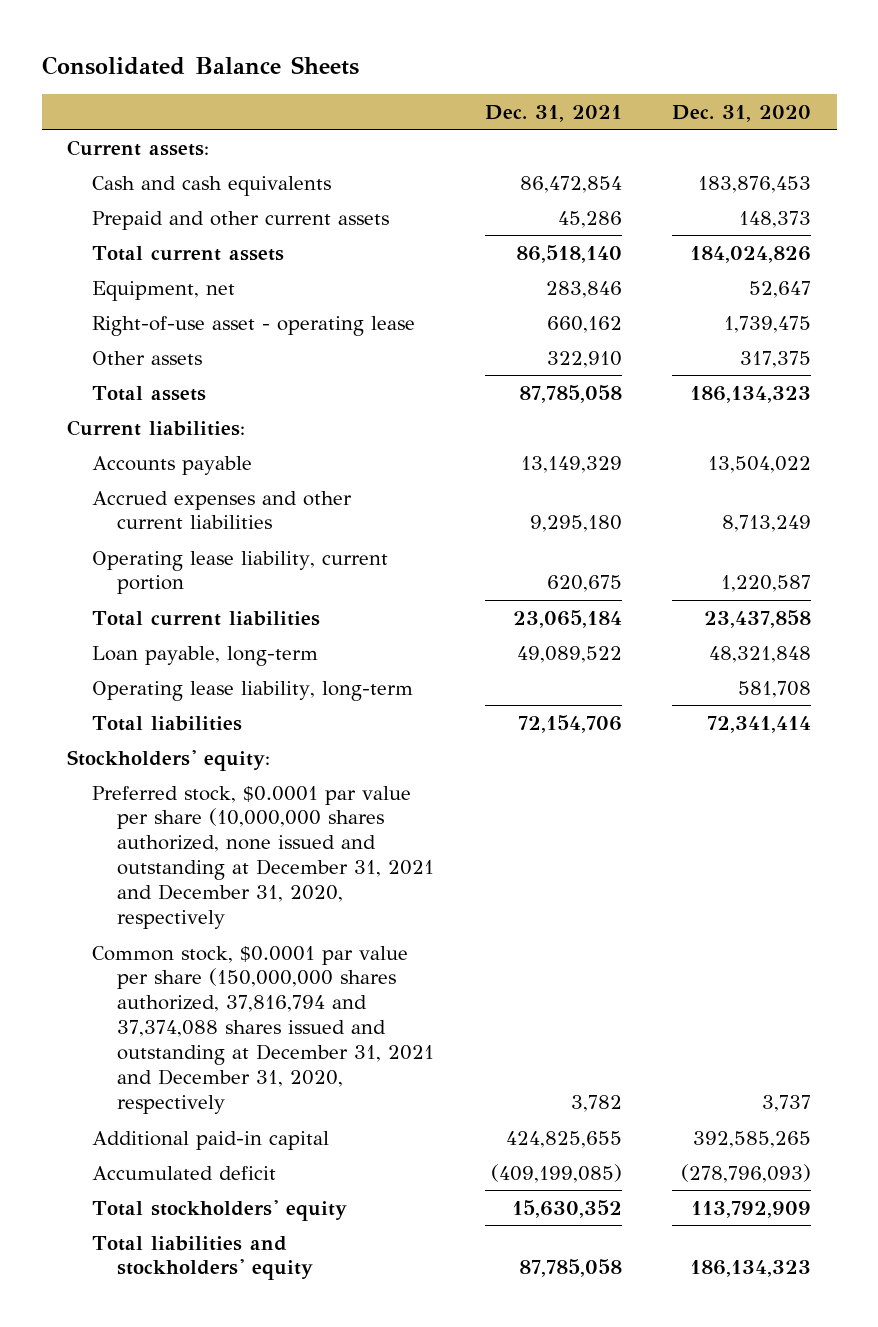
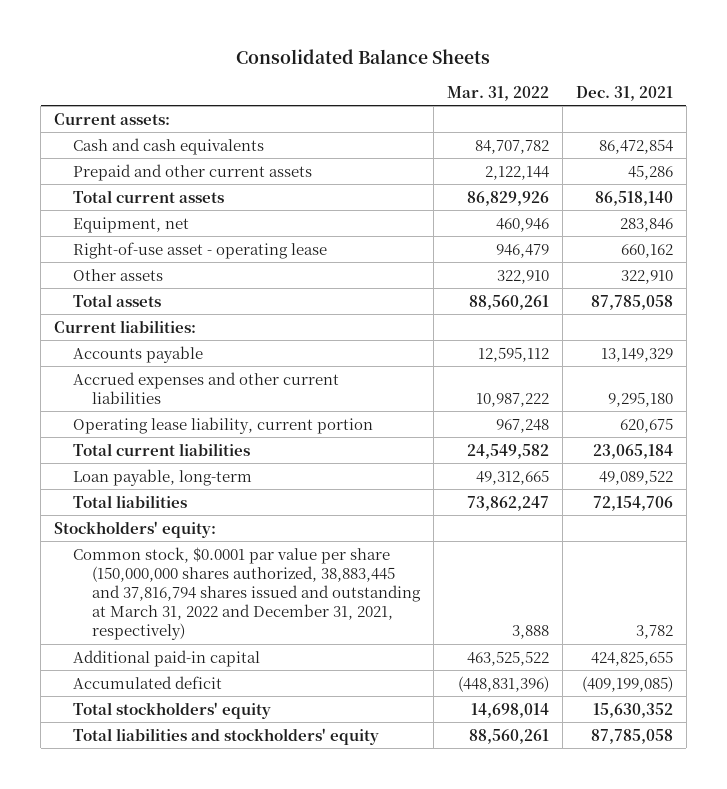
[672,104,812,122] Dec. 31, 2020 -> none
none -> [446,85,549,101] Mar. 31, 2022
[91,680,413,701] Operating lease liability, long-term -> none
[91,785,434,930] Preferred stock, $0.0001 par value per share (10,000,000 shares authorized, none issued and outstanding at December 31, 2021 and December 31, 2020, respectively -> none
[91,945,434,1115] Common stock, $0.0001 par value per share (150,000,000 shares authorized, 37,816,794 and 37,374,088 shares issued and outstanding at December 31, 2021 and December 31, 2020, respectively -> [72,546,421,641] Common stock, $0.0001 par value per share (150,000,000 shares authorized, 38,883,445 and 37,816,794 shares issued and outstanding at March 31, 2022 and December 31, 2021, respectively)

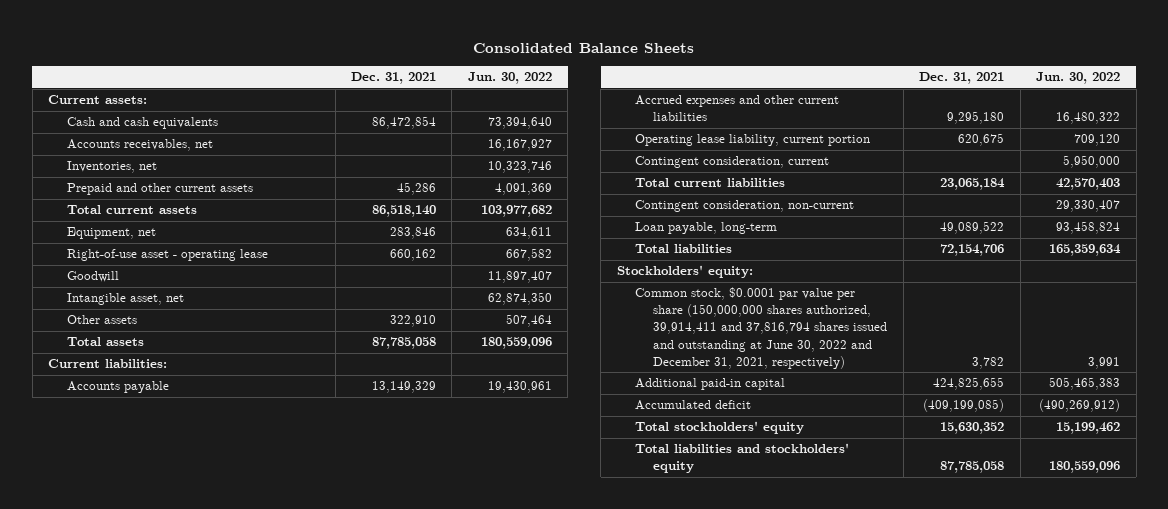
[446,85,549,101] Mar. 31, 2022 -> none
none -> [467,72,552,85] Jun. 30, 2022
none -> [66,139,213,152] Accounts receivables, net
none -> [66,161,157,174] Inventories, net
none -> [66,271,119,283] Goodwill
none -> [66,293,184,306] Intangible asset, net
none -> [635,156,830,169] Contingent consideration, current
none -> [635,200,855,213] Contingent consideration, non-current
[72,546,421,641] Common stock, $0.0001 par value per share (150,000,000 shares authorized, 38,883,445 and 37,816,794 shares issued and outstanding at March 31, 2022 and December 31, 2021, respectively) -> [635,287,888,369] Common stock, $0.0001 par value per share (150,000,000 shares authorized, 39,914,411 and 37,816,794 shares issued and outstanding at June 30, 2022 and December 31, 2021, respectively)

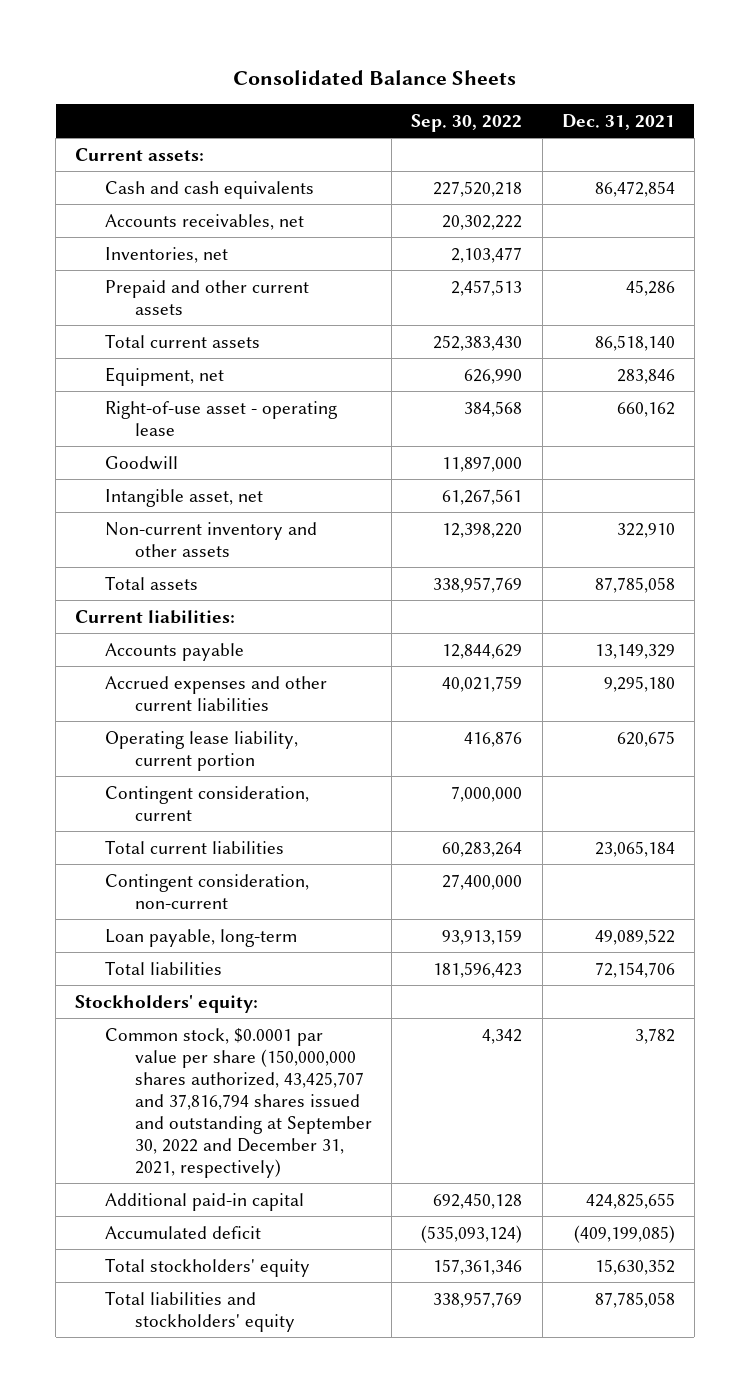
[467,72,552,85] Jun. 30, 2022 -> none
none -> [411,113,523,132] Sep. 30, 2022
[66,315,137,325] Other assets -> [105,521,318,557] Non-current inventory and other assets
[635,287,888,369] Common stock, $0.0001 par value per share (150,000,000 shares authorized, 39,914,411 and 37,816,794 shares issued and outstanding at June 30, 2022 and December 31, 2021, respectively) -> [105,1027,373,1178] Common stock, $0.0001 par value per share (150,000,000 shares authorized, 43,425,707 and 37,816,794 shares issued and outstanding at September 30, 2022 and December 31, 2021, respectively)

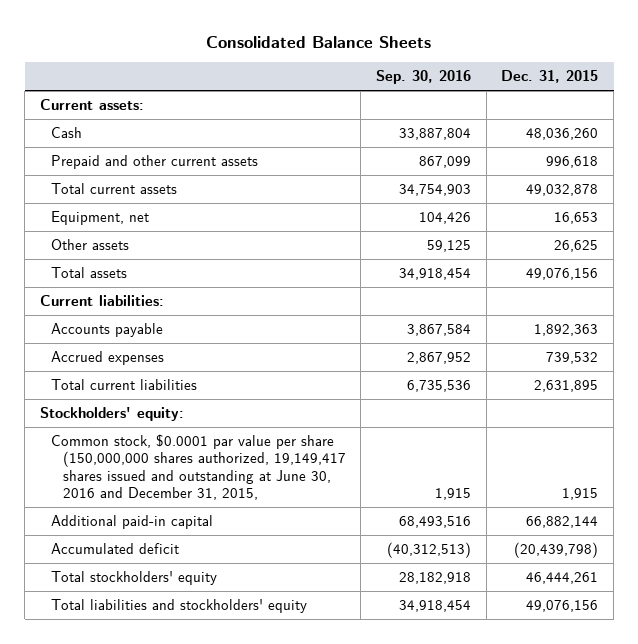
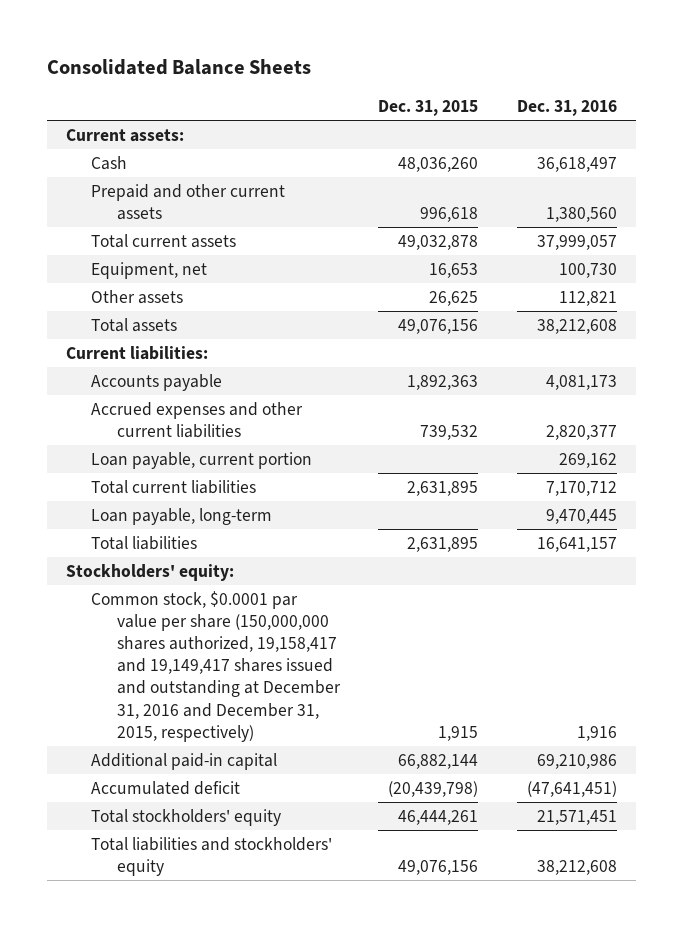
[376,70,472,85] Sep. 30, 2016 -> none
none -> [516,100,617,117] Dec. 31, 2016
[51,351,165,366] Accrued expenses -> [91,401,304,439] Accrued expenses and other current liabilities
none -> [91,451,313,469] Loan payable, current portion
none -> [91,507,273,525] Loan payable, long-term
none -> [91,535,198,550] Total liabilities
[51,434,346,500] Common stock, $0.0001 par value per share (150,000,000 shares authorized, 19,149,417 shares issued and outstanding at June 30, 2016 and December 31, 2015, -> [91,590,341,742] Common stock, $0.0001 par value per share (150,000,000 shares authorized, 19,158,417 and 19,149,417 shares issued and outstanding at December 31, 2016 and December 31, 2015, respectively)

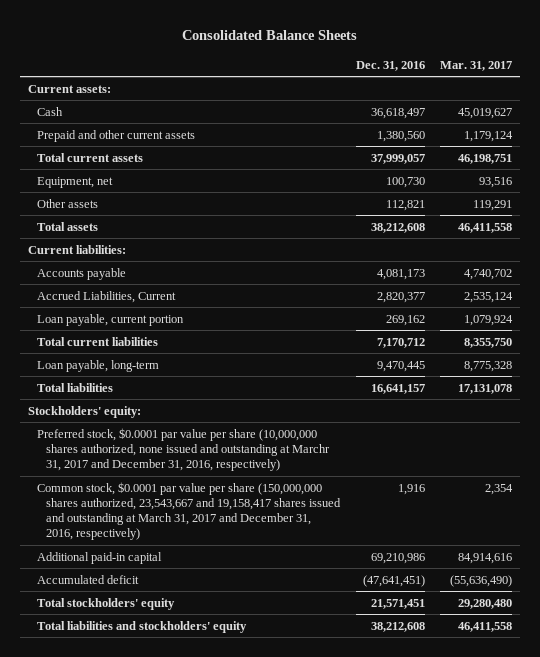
[378,100,479,117] Dec. 31, 2015 -> none
none -> [440,60,513,71] Mar. 31, 2017
[91,401,304,439] Accrued expenses and other current liabilities -> [37,290,177,303] Accrued Liabilities, Current
none -> [37,427,331,472] Preferred stock, $0.0001 par value per share (10,000,000 shares authorized, none issued and outstanding at Marchr 31, 2017 and December 31, 2016, respectively)
[91,590,341,742] Common stock, $0.0001 par value per share (150,000,000 shares authorized, 19,158,417 and 19,149,417 shares issued and outstanding at December 31, 2016 and December 31, 2015, respectively) -> [37,481,342,541] Common stock, $0.0001 par value per share (150,000,000 shares authorized, 23,543,667 and 19,158,417 shares issued and outstanding at March 31, 2017 and December 31, 2016, respectively)

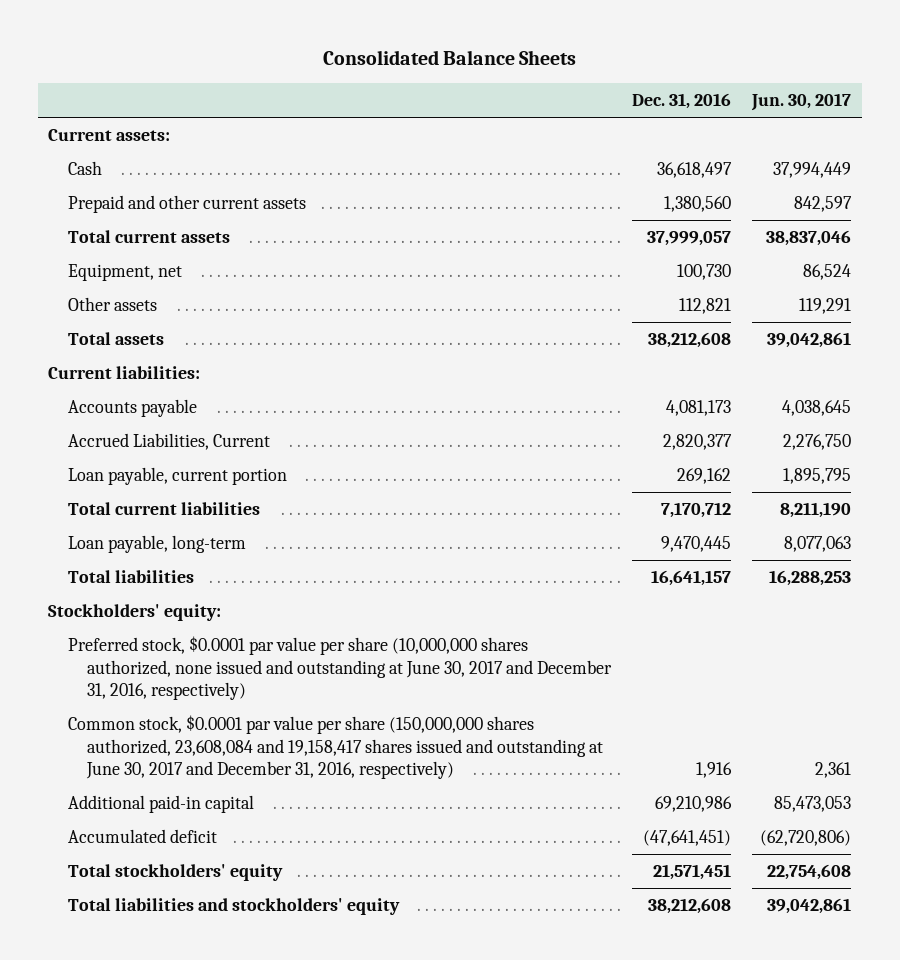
[440,60,513,71] Mar. 31, 2017 -> none
none -> [751,92,852,111] Jun. 30, 2017
[37,427,331,472] Preferred stock, $0.0001 par value per share (10,000,000 shares authorized, none issued and outstanding at Marchr 31, 2017 and December 31, 2016, respectively) -> [67,636,612,700] Preferred stock, $0.0001 par value per share (10,000,000 shares authorized, none issued and outstanding at June 30, 2017 and December 31, 2016, respectively)
[37,481,342,541] Common stock, $0.0001 par value per share (150,000,000 shares authorized, 23,543,667 and 19,158,417 shares issued and outstanding at March 31, 2017 and December 31, 2016, respectively) -> [67,715,603,779] Common stock, $0.0001 par value per share (150,000,000 shares authorized, 23,608,084 and 19,158,417 shares issued and outstanding at June 30, 2017 and December 31, 2016, respectively)

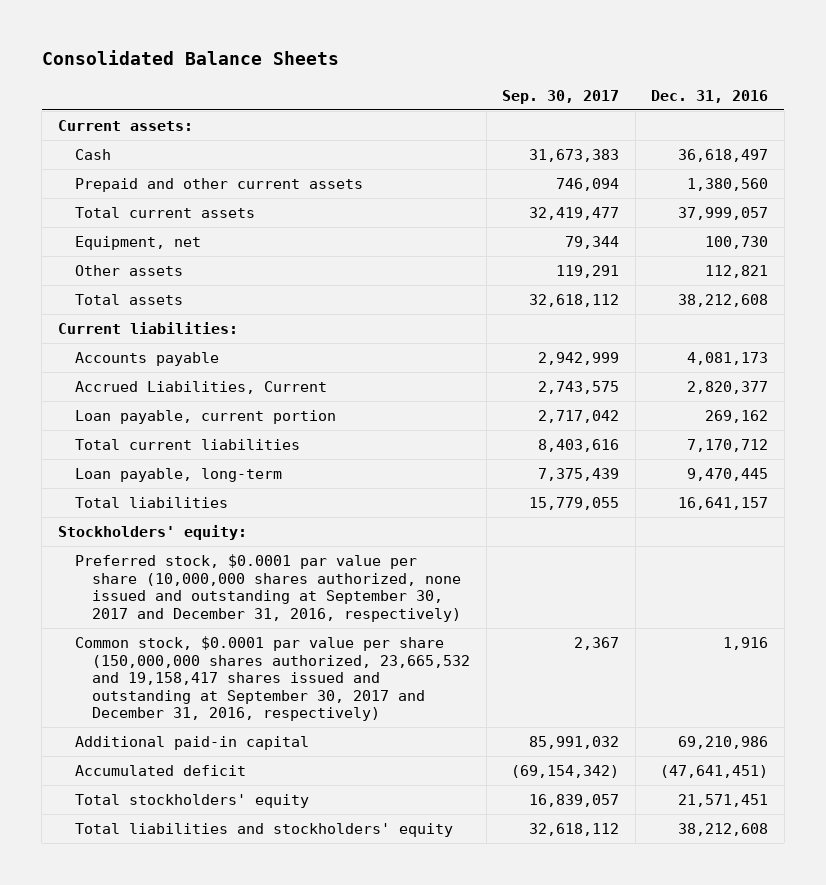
[751,92,852,111] Jun. 30, 2017 -> none
none -> [502,89,620,104] Sep. 30, 2017
[67,636,612,700] Preferred stock, $0.0001 par value per share (10,000,000 shares authorized, none issued and outstanding at June 30, 2017 and December 31, 2016, respectively) -> [75,554,462,622] Preferred stock, $0.0001 par value per share (10,000,000 shares authorized, none issued and outstanding at September 30, 2017 and December 31, 2016, respectively)
[67,715,603,779] Common stock, $0.0001 par value per share (150,000,000 shares authorized, 23,608,084 and 19,158,417 shares issued and outstanding at June 30, 2017 and December 31, 2016, respectively) -> [75,636,471,722] Common stock, $0.0001 par value per share (150,000,000 shares authorized, 23,665,532 and 19,158,417 shares issued and outstanding at September 30, 2017 and December 31, 2016, respectively)

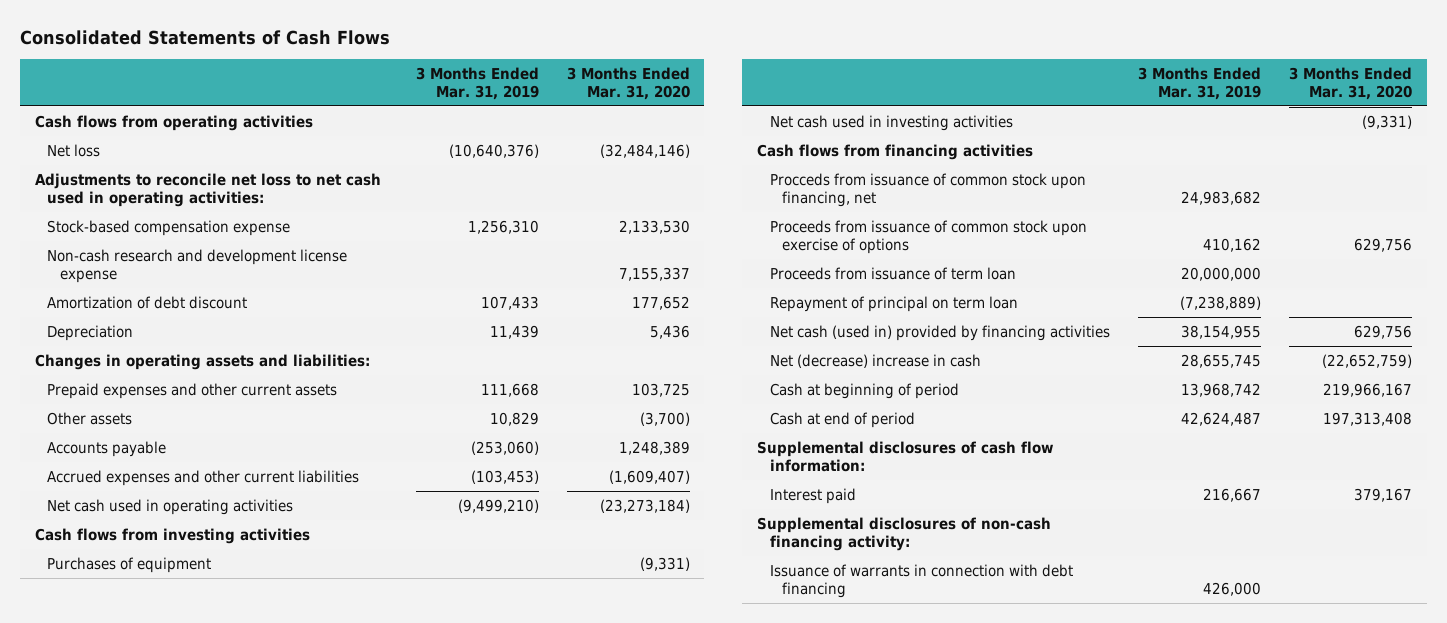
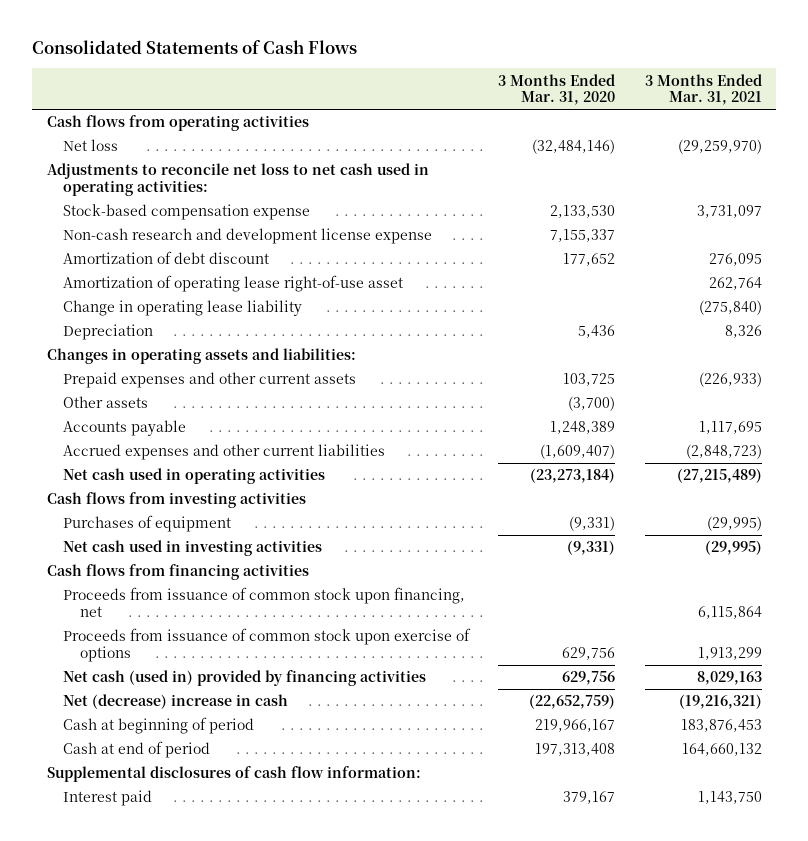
[415,67,539,101] 3 Months Ended Mar. 31, 2019 -> none
none -> [644,73,762,106] 3 Months Ended Mar. 31, 2021
none -> [63,275,404,293] Amortization of operating lease right-of-use asset
none -> [63,300,303,317] Change in operating lease liability
[769,173,1086,207] Procceds from issuance of common stock upon financing, net -> [63,587,466,617] Proceeds from issuance of common stock upon financing, net
[769,267,1016,281] Proceeds from issuance of term loan -> none
[769,296,1018,313] Repayment of principal on term loan -> none
[756,517,1051,551] Supplemental disclosures of non-cash financing activity: -> none
[769,564,1073,598] Issuance of warrants in connection with debt financing -> none

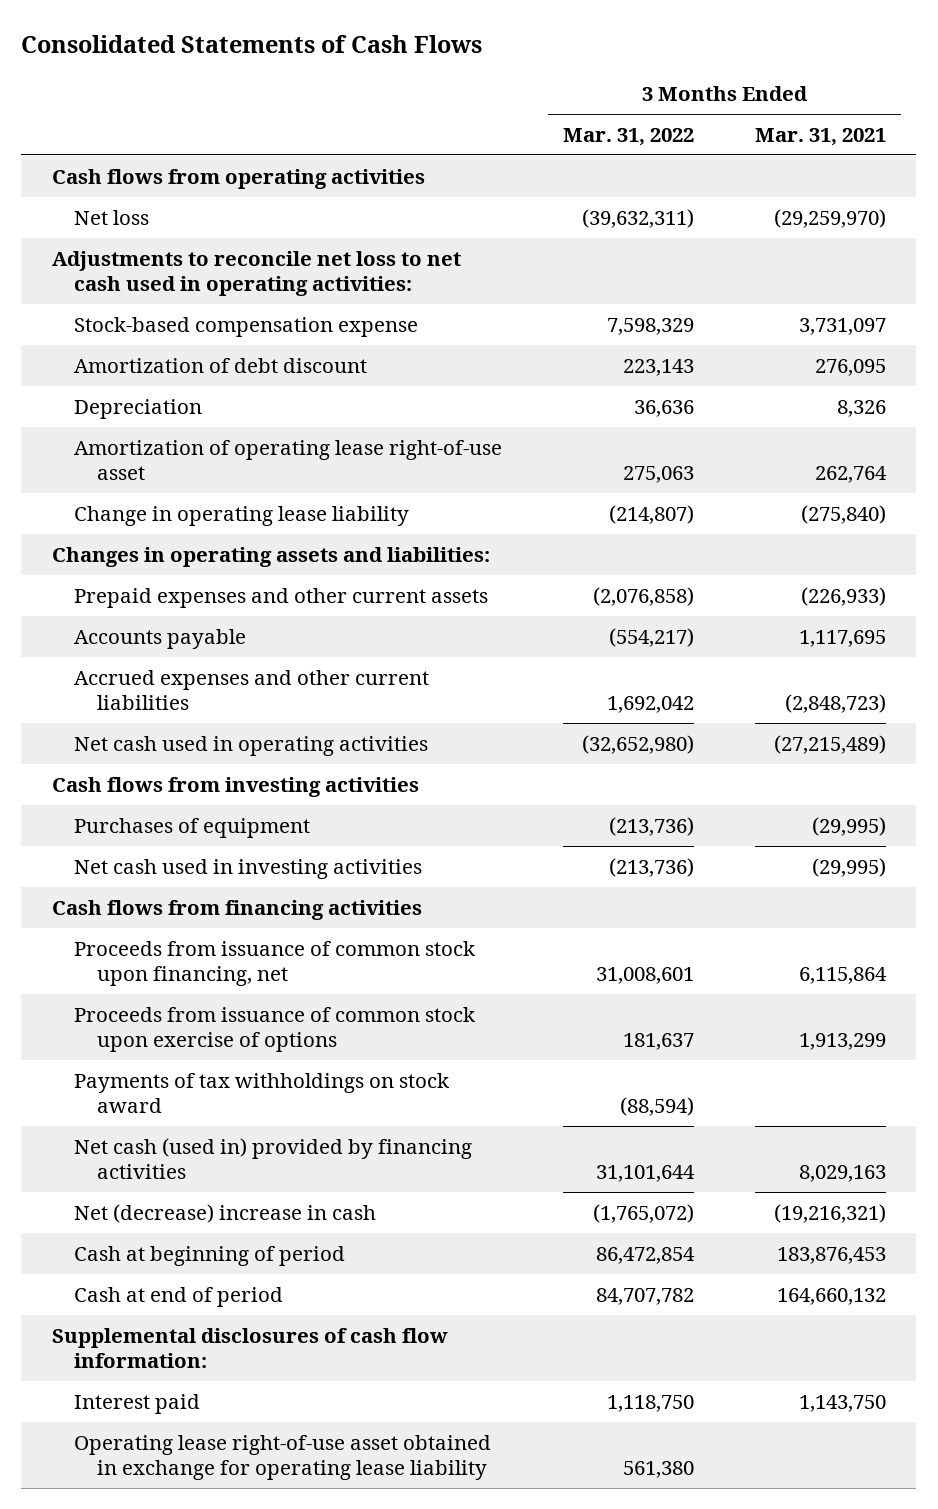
[498,73,616,106] 3 Months Ended Mar. 31, 2020 -> none
none -> [563,127,695,146] Mar. 31, 2022
[63,228,433,245] Non-cash research and development license expense -> none
[63,324,154,341] Depreciation -> [74,398,203,419] Depreciation
[63,396,149,409] Other assets -> none
none -> [74,1072,451,1113] Payments of tax withholdings on stock award
none -> [74,1434,492,1480] Operating lease right-of-use asset obtained in exchange for operating lease liability

